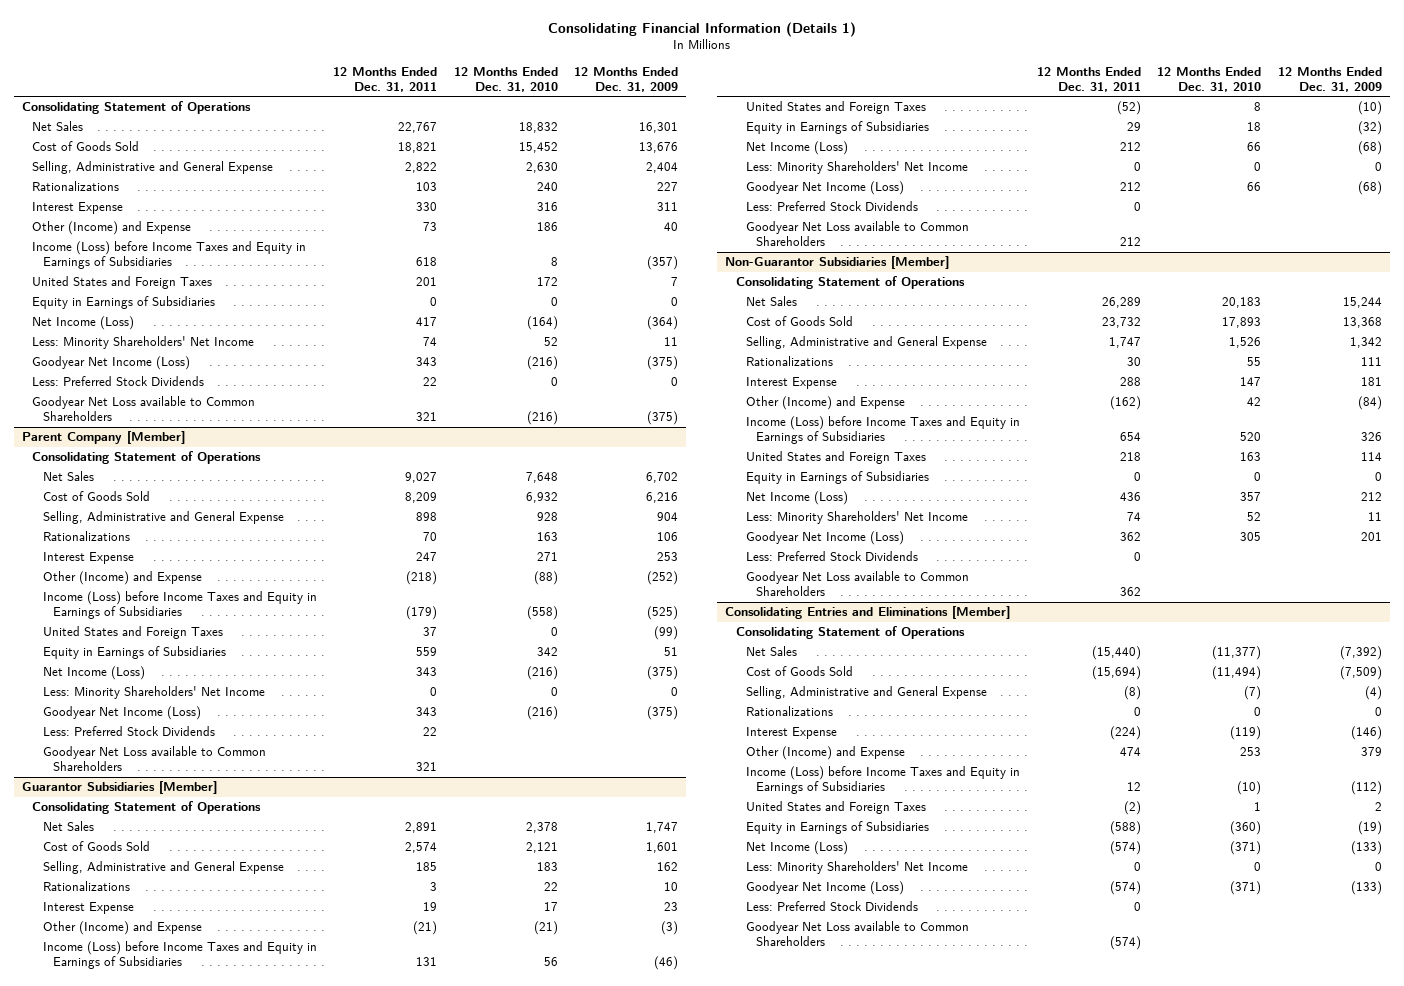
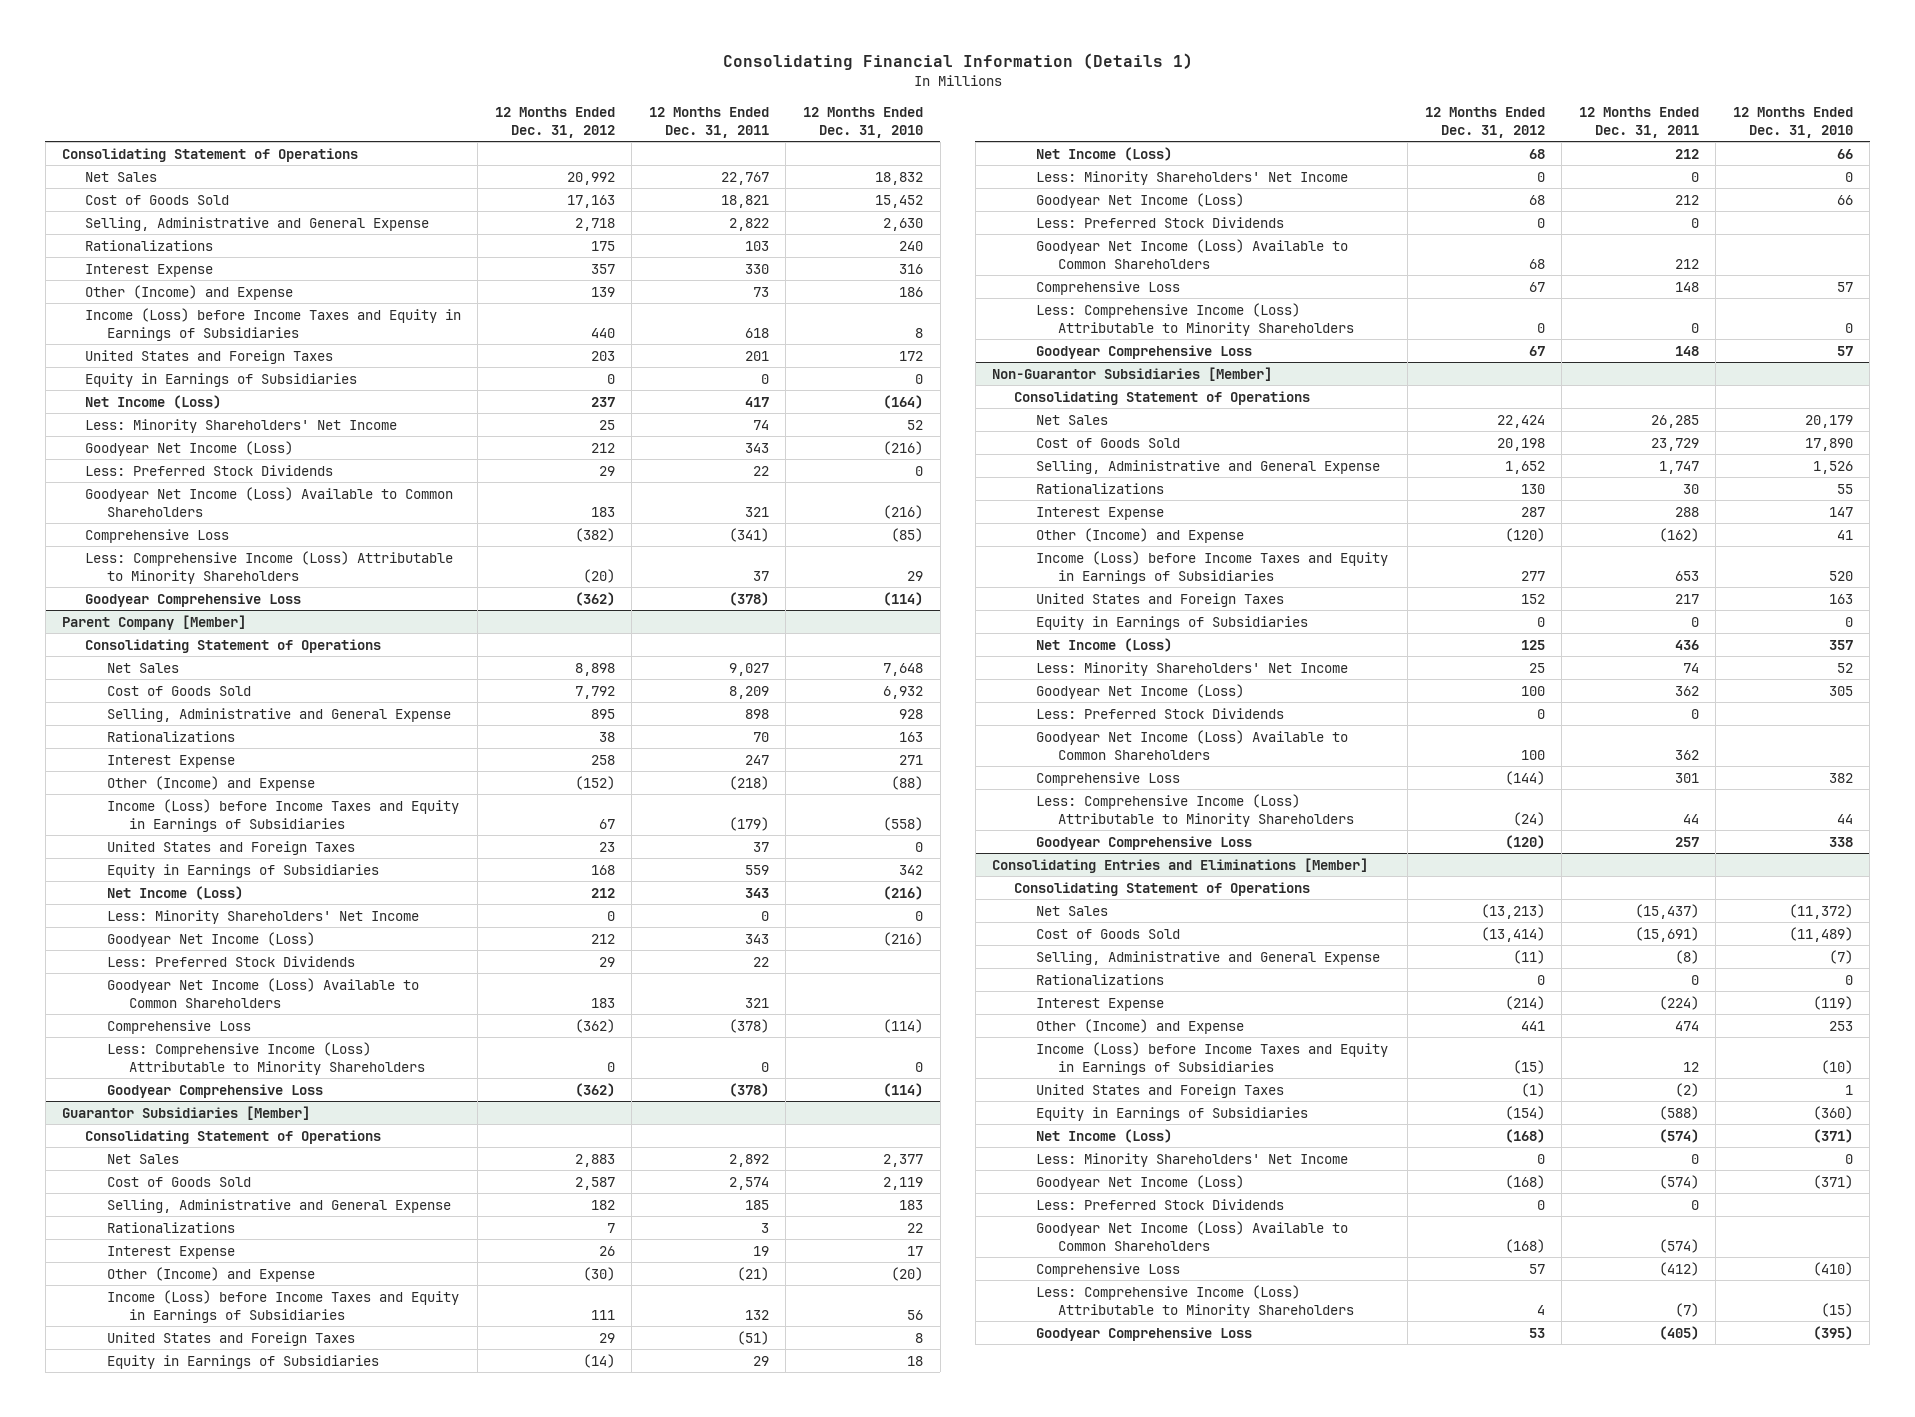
[574,66,679,92] 12 Months Ended Dec. 31, 2009 -> none
none -> [494,106,615,138] 12 Months Ended Dec. 31, 2012
[32,396,256,422] Goodyear Net Loss available to Common Shareholders -> [84,486,453,517] Goodyear Net Income (Loss) Available to Common Shareholders
none -> [84,528,229,543] Comprehensive Loss
none -> [84,550,453,584] Less: Comprehensive Income (Loss) Attributable to Minority Shareholders
none -> [84,592,301,607] Goodyear Comprehensive Loss
[42,746,266,772] Goodyear Net Loss available to Common Shareholders -> [106,977,419,1008] Goodyear Net Income (Loss) Available to Common Shareholders
none -> [106,1019,251,1034] Comprehensive Loss
none -> [106,1041,425,1075] Less: Comprehensive Income (Loss) Attributable to Minority Shareholders
none -> [106,1083,323,1098] Goodyear Comprehensive Loss
[405,822,438,834] 2,891 -> [728,1153,769,1167] 2,892
[525,822,558,834] 2,378 -> [883,1153,924,1167] 2,377
[525,842,558,854] 2,121 -> [883,1176,924,1190] 2,119
[533,921,558,936] (21) -> [891,1266,924,1281] (20)
[416,957,438,967] 131 -> [744,1309,769,1320] 132
[1116,101,1141,116] (52) -> [736,1330,769,1345] (51)
[746,221,970,247] Goodyear Net Loss available to Common Shareholders -> [1036,238,1349,269] Goodyear Net Income (Loss) Available to Common Shareholders
none -> [1036,280,1181,295] Comprehensive Loss
none -> [1036,302,1355,336] Less: Comprehensive Income (Loss) Attributable to Minority Shareholders
none -> [1036,344,1253,359] Goodyear Comprehensive Loss
[1101,297,1141,309] 26,289 -> [1650,414,1699,428] 26,285
[1222,297,1262,309] 20,183 -> [1804,414,1853,428] 20,179
[1101,317,1141,329] 23,732 -> [1650,437,1699,451] 23,729
[1222,317,1262,329] 17,893 -> [1804,437,1853,451] 17,890
[1247,397,1262,407] 42 -> [1836,529,1853,540] 41
[1119,432,1141,442] 654 -> [1674,570,1699,581] 653
[1119,452,1141,462] 218 -> [1674,593,1699,604] 217
[746,571,970,597] Goodyear Net Loss available to Common Shareholders -> [1036,729,1349,760] Goodyear Net Income (Loss) Available to Common Shareholders
none -> [1036,771,1181,786] Comprehensive Loss
none -> [1036,793,1355,827] Less: Comprehensive Income (Loss) Attributable to Minority Shareholders
none -> [1036,835,1253,850] Goodyear Comprehensive Loss
[1091,646,1141,661] (15,440) -> [1634,903,1699,919] (15,437)
[1212,646,1262,661] (11,377) -> [1788,903,1853,919] (11,372)
[1091,666,1141,681] (15,694) -> [1634,926,1699,942] (15,691)
[1212,666,1262,681] (11,494) -> [1788,926,1853,942] (11,489)
[746,921,970,947] Goodyear Net Loss available to Common Shareholders -> [1036,1220,1349,1251] Goodyear Net Income (Loss) Available to Common Shareholders
none -> [1036,1262,1181,1277] Comprehensive Loss
none -> [1036,1284,1355,1318] Less: Comprehensive Income (Loss) Attributable to Minority Shareholders
none -> [1036,1326,1253,1341] Goodyear Comprehensive Loss

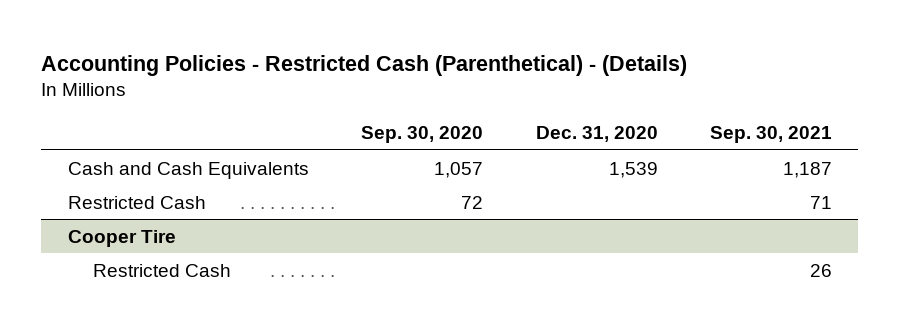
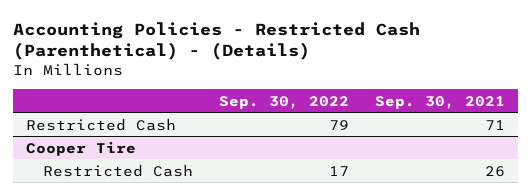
[361,125,484,143] Sep. 30, 2020 -> none
[535,125,658,142] Dec. 31, 2020 -> none
none -> [218,95,349,109] Sep. 30, 2022
[67,161,309,179] Cash and Cash Equivalents -> none

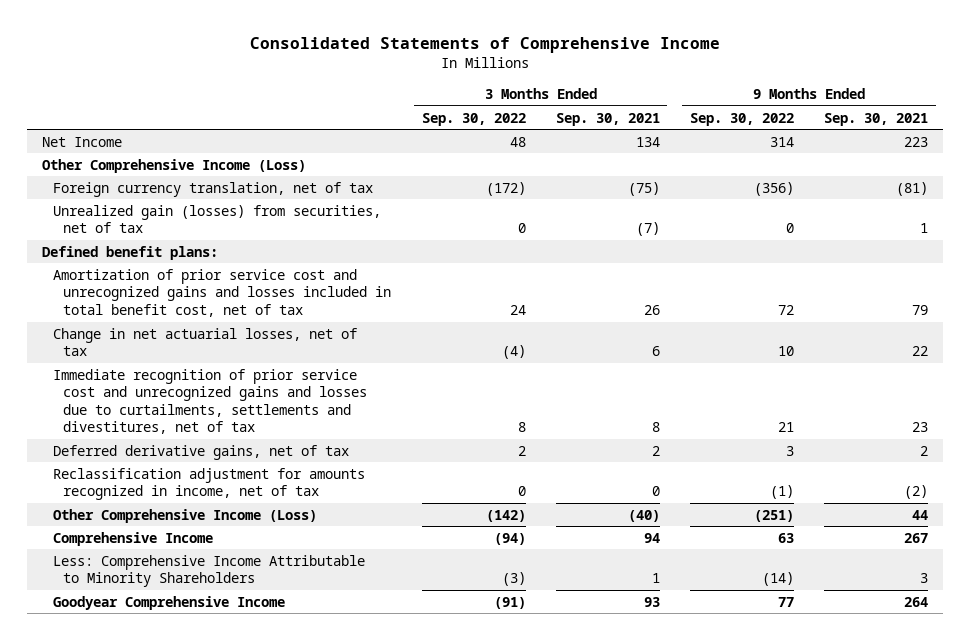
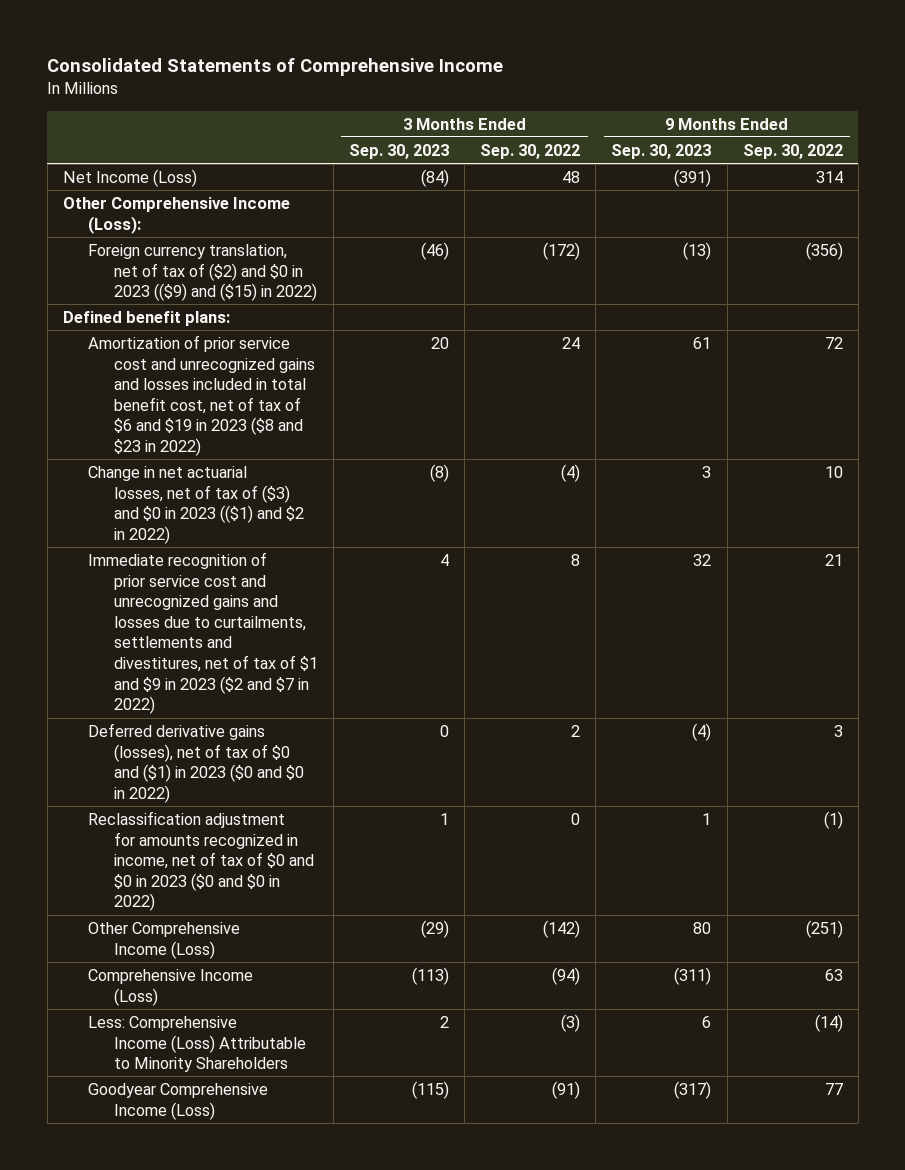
[555,112,660,126] Sep. 30, 2021 -> none
[824,112,929,126] Sep. 30, 2021 -> none
none -> [349,143,450,159] Sep. 30, 2023
none -> [611,143,712,159] Sep. 30, 2023
[52,204,381,234] Unrealized gain (losses) from securities, net of tax -> none
[42,136,123,147] Net Income -> [62,168,197,187] Net Income (Loss)
[42,158,307,173] Other Comprehensive Income (Loss) -> [62,196,290,234] Other Comprehensive Income (Loss):
[52,181,373,197] Foreign currency translation, net of tax -> [88,243,318,302] Foreign currency translation, net of tax of ($2) and $0 in 2023 (($9) and ($15) in 2022)
[52,268,392,317] Amortization of prior service cost and unrecognized gains and losses included in total benefit cost, net of tax -> [88,334,316,456] Amortization of prior service cost and unrecognized gains and losses included in total benefit cost, net of tax of $6 and $19 in 2023 ($8 and $23 in 2022)
[52,327,357,357] Change in net actuarial losses, net of tax -> [88,465,305,544] Change in net actuarial losses, net of tax of ($3) and $0 in 2023 (($1) and $2 in 2022)
[52,368,368,435] Immediate recognition of prior service cost and unrecognized gains and losses due to curtailments, settlements and divestitures, net of tax -> [88,551,319,715] Immediate recognition of prior service cost and unrecognized gains and losses due to curtailments, settlements and divestitures, net of tax of $1 and $9 in 2023 ($2 and $7 in 2022)
[52,444,349,460] Deferred derivative gains, net of tax -> [88,722,305,803] Deferred derivative gains (losses), net of tax of $0 and ($1) in 2023 ($0 and $0 in 2022)
[52,467,365,501] Reclassification adjustment for amounts recognized in income, net of tax -> [88,810,315,912] Reclassification adjustment for amounts recognized in income, net of tax of $0 and $0 in 2023 ($0 and $0 in 2022)
[52,531,213,546] Comprehensive Income -> [88,968,254,1006] Comprehensive Income (Loss)
[52,554,365,588] Less: Comprehensive Income Attributable to Minority Shareholders -> [88,1015,307,1073] Less: Comprehensive Income (Loss) Attributable to Minority Shareholders
[52,595,285,610] Goodyear Comprehensive Income -> [88,1082,269,1120] Goodyear Comprehensive Income (Loss)

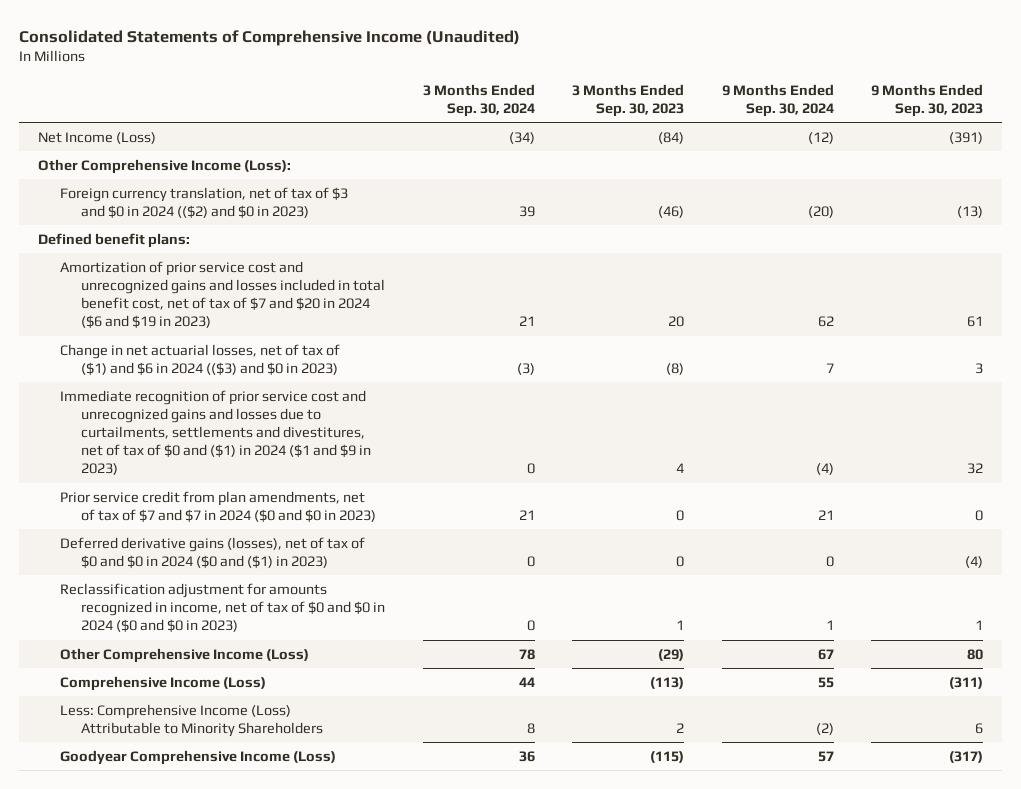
[47,58,504,77] Consolidated Statements of Comprehensive Income -> [19,29,521,46] Consolidated Statements of Comprehensive Income (Unaudited)
[480,143,581,159] Sep. 30, 2022 -> none
[742,143,843,159] Sep. 30, 2022 -> none
none -> [422,83,535,117] 3 Months Ended Sep. 30, 2024
none -> [721,83,834,117] 9 Months Ended Sep. 30, 2024
[88,243,318,302] Foreign currency translation, net of tax of ($2) and $0 in 2023 (($9) and ($15) in 2022) -> [59,186,348,219] Foreign currency translation, net of tax of $3 and $0 in 2024 (($2) and $0 in 2023)
[88,334,316,456] Amortization of prior service cost and unrecognized gains and losses included in total benefit cost, net of tax of $6 and $19 in 2023 ($8 and $23 in 2022) -> [59,260,386,330] Amortization of prior service cost and unrecognized gains and losses included in total benefit cost, net of tax of $7 and $20 in 2024 ($6 and $19 in 2023)
[88,465,305,544] Change in net actuarial losses, net of tax of ($3) and $0 in 2023 (($1) and $2 in 2022) -> [59,343,340,376] Change in net actuarial losses, net of tax of ($1) and $6 in 2024 (($3) and $0 in 2023)
[88,551,319,715] Immediate recognition of prior service cost and unrecognized gains and losses due to curtailments, settlements and divestitures, net of tax of $1 and $9 in 2023 ($2 and $7 in 2022) -> [59,389,372,476] Immediate recognition of prior service cost and unrecognized gains and losses due to curtailments, settlements and divestitures, net of tax of $0 and ($1) in 2024 ($1 and $9 in 2023)
none -> [59,490,377,523] Prior service credit from plan amendments, net of tax of $7 and $7 in 2024 ($0 and $0 in 2023)
[88,722,305,803] Deferred derivative gains (losses), net of tax of $0 and ($1) in 2023 ($0 and $0 in 2022) -> [59,536,365,569] Deferred derivative gains (losses), net of tax of $0 and $0 in 2024 ($0 and ($1) in 2023)
[88,810,315,912] Reclassification adjustment for amounts recognized in income, net of tax of $0 and $0 in 2023 ($0 and $0 in 2022) -> [59,582,386,634] Reclassification adjustment for amounts recognized in income, net of tax of $0 and $0 in 2024 ($0 and $0 in 2023)

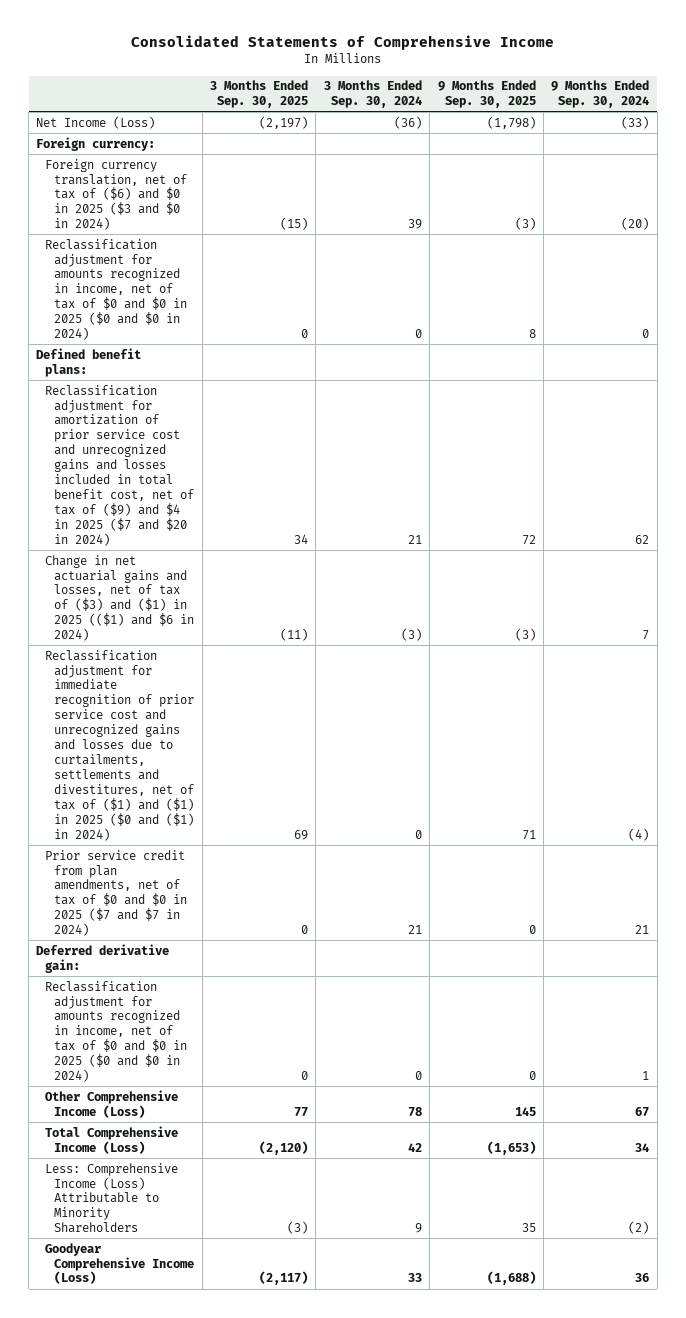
[19,29,521,46] Consolidated Statements of Comprehensive Income (Unaudited) -> [130,35,554,51] Consolidated Statements of Comprehensive Income
[572,83,685,117] 3 Months Ended Sep. 30, 2023 -> none
[871,83,984,117] 9 Months Ended Sep. 30, 2023 -> none
none -> [210,80,309,109] 3 Months Ended Sep. 30, 2025
none -> [437,80,536,109] 9 Months Ended Sep. 30, 2025
[37,158,291,174] Other Comprehensive Income (Loss): -> none
[508,131,535,144] (34) -> [393,115,422,129] (36)
[807,131,834,144] (12) -> [621,115,650,129] (33)
none -> [36,136,156,151] Foreign currency:
[59,186,348,219] Foreign currency translation, net of tax of $3 and $0 in 2024 (($2) and $0 in 2023) -> [45,158,188,231] Foreign currency translation, net of tax of ($6) and $0 in 2025 ($3 and $0 in 2024)
none -> [45,238,188,341] Reclassification adjustment for amounts recognized in income, net of tax of $0 and $0 in 2025 ($0 and $0 in 2024)
[59,536,365,569] Deferred derivative gains (losses), net of tax of $0 and $0 in 2024 ($0 and ($1) in 2023) -> none
[59,260,386,330] Amortization of prior service cost and unrecognized gains and losses included in total benefit cost, net of tax of $7 and $20 in 2024 ($6 and $19 in 2023) -> [45,384,195,546] Reclassification adjustment for amortization of prior service cost and unrecognized gains and losses included in total benefit cost, net of tax of ($9) and $4 in 2025 ($7 and $20 in 2024)
[59,343,340,376] Change in net actuarial losses, net of tax of ($1) and $6 in 2024 (($3) and $0 in 2023) -> [45,554,195,642] Change in net actuarial gains and losses, net of tax of ($3) and ($1) in 2025 (($1) and $6 in 2024)
[59,389,372,476] Immediate recognition of prior service cost and unrecognized gains and losses due to curtailments, settlements and divestitures, net of tax of $0 and ($1) in 2024 ($1 and $9 in 2023) -> [45,649,195,841] Reclassification adjustment for immediate recognition of prior service cost and unrecognized gains and losses due to curtailments, settlements and divestitures, net of tax of ($1) and ($1) in 2025 ($0 and ($1) in 2024)
[59,490,377,523] Prior service credit from plan amendments, net of tax of $7 and $7 in 2024 ($0 and $0 in 2023) -> [45,849,188,937] Prior service credit from plan amendments, net of tax of $0 and $0 in 2025 ($7 and $7 in 2024)
none -> [36,943,170,973] Deferred derivative gain:
[59,582,386,634] Reclassification adjustment for amounts recognized in income, net of tax of $0 and $0 in 2024 ($0 and $0 in 2023) -> [45,980,188,1083] Reclassification adjustment for amounts recognized in income, net of tax of $0 and $0 in 2025 ($0 and $0 in 2024)
[59,675,266,691] Comprehensive Income (Loss) -> [45,1125,179,1154] Total Comprehensive Income (Loss)
[518,676,535,687] 44 -> [407,1142,422,1152] 42
[817,676,834,688] 55 -> [635,1142,650,1152] 34
[526,722,535,734] 8 -> [414,1223,422,1234] 9
[518,750,535,762] 36 -> [407,1273,422,1283] 33
[817,750,834,762] 57 -> [635,1273,650,1283] 36

